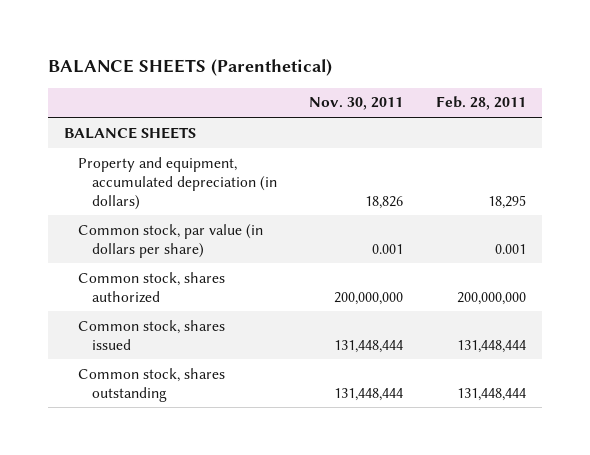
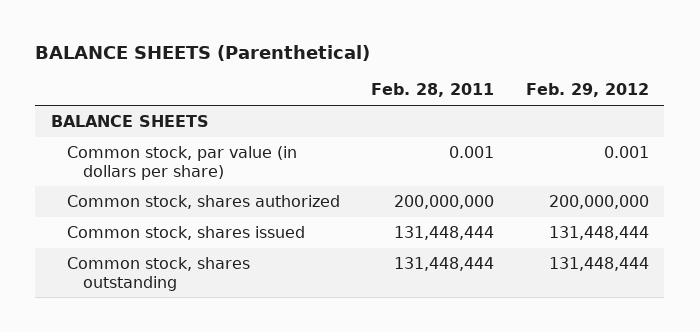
[309,97,404,111] Nov. 30, 2011 -> none
none -> [525,83,649,98] Feb. 29, 2012
[78,156,278,210] Property and equipment, accumulated depreciation (in dollars) -> none

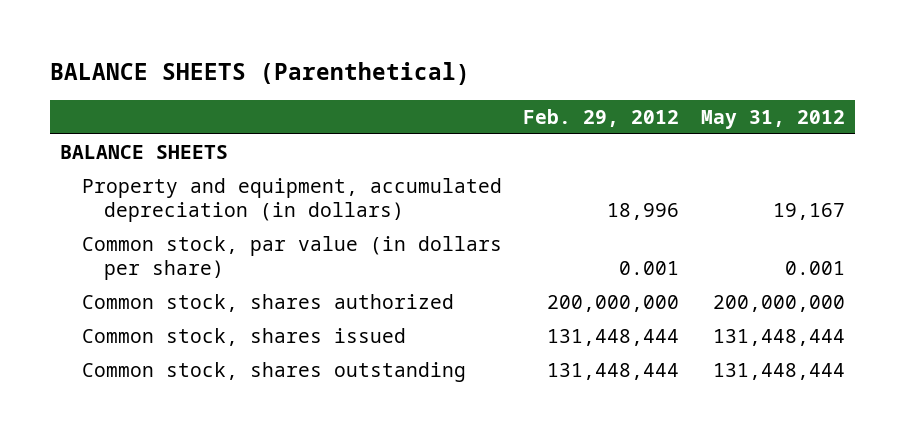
[371,83,495,98] Feb. 28, 2011 -> none
none -> [700,109,845,129] May 31, 2012
none -> [81,177,502,223] Property and equipment, accumulated depreciation (in dollars)

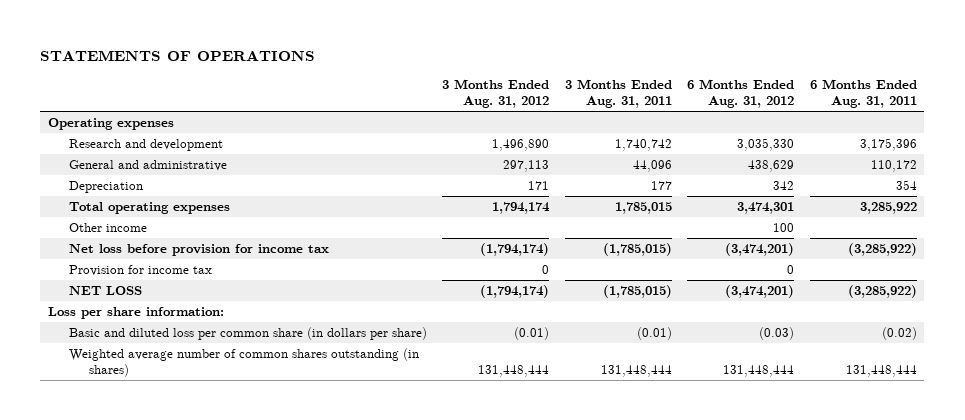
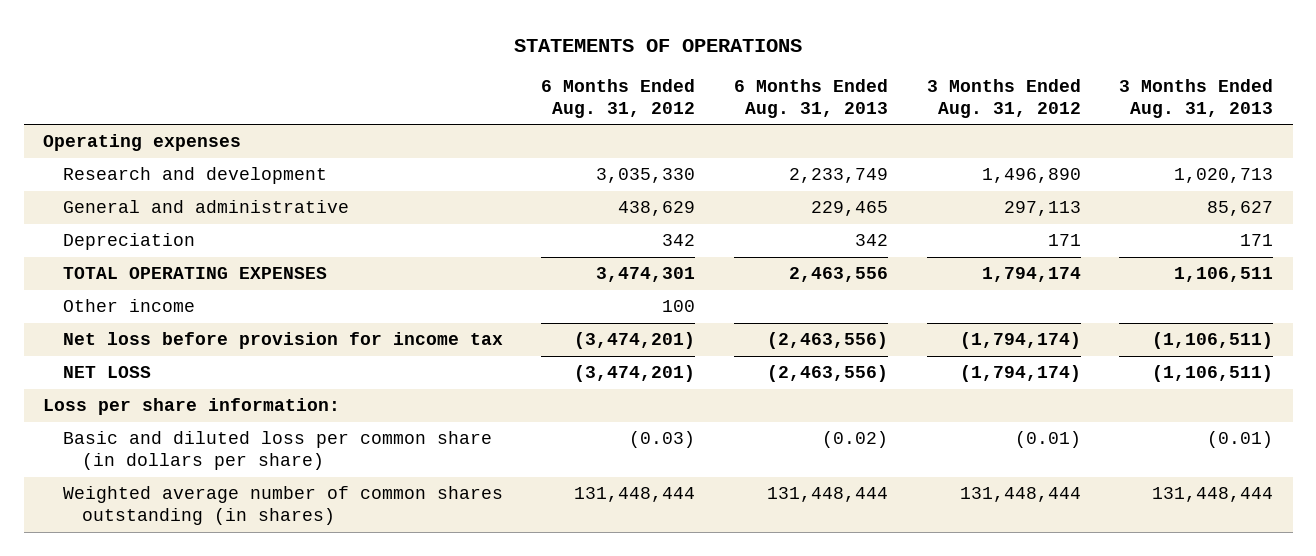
[564,78,672,109] 3 Months Ended Aug. 31, 2011 -> none
[809,78,917,109] 6 Months Ended Aug. 31, 2011 -> none
none -> [733,78,888,119] 6 Months Ended Aug. 31, 2013
none -> [1119,78,1274,119] 3 Months Ended Aug. 31, 2013
[68,201,230,214] Total operating expenses -> [62,267,327,280] TOTAL OPERATING EXPENSES
[68,264,212,276] Provision for income tax -> none

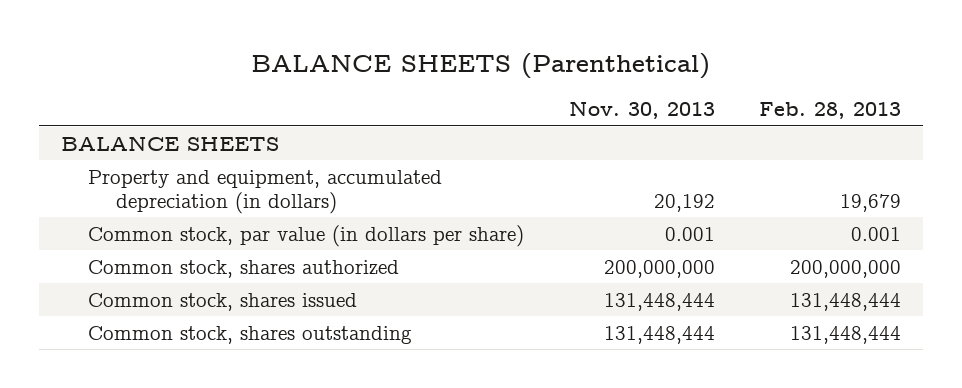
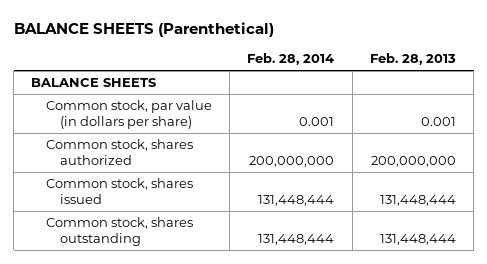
[568,101,715,120] Nov. 30, 2013 -> none
none -> [247,53,335,66] Feb. 28, 2014
[88,169,443,215] Property and equipment, accumulated depreciation (in dollars) -> none

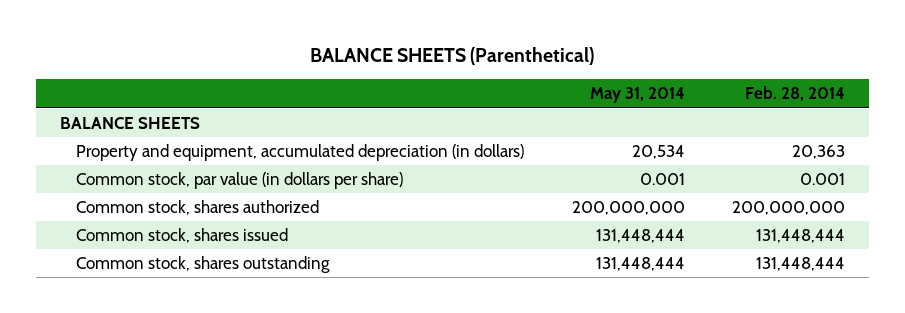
[369,53,456,66] Feb. 28, 2013 -> none
none -> [589,87,685,104] May 31, 2014
none -> [76,144,525,162] Property and equipment, accumulated depreciation (in dollars)

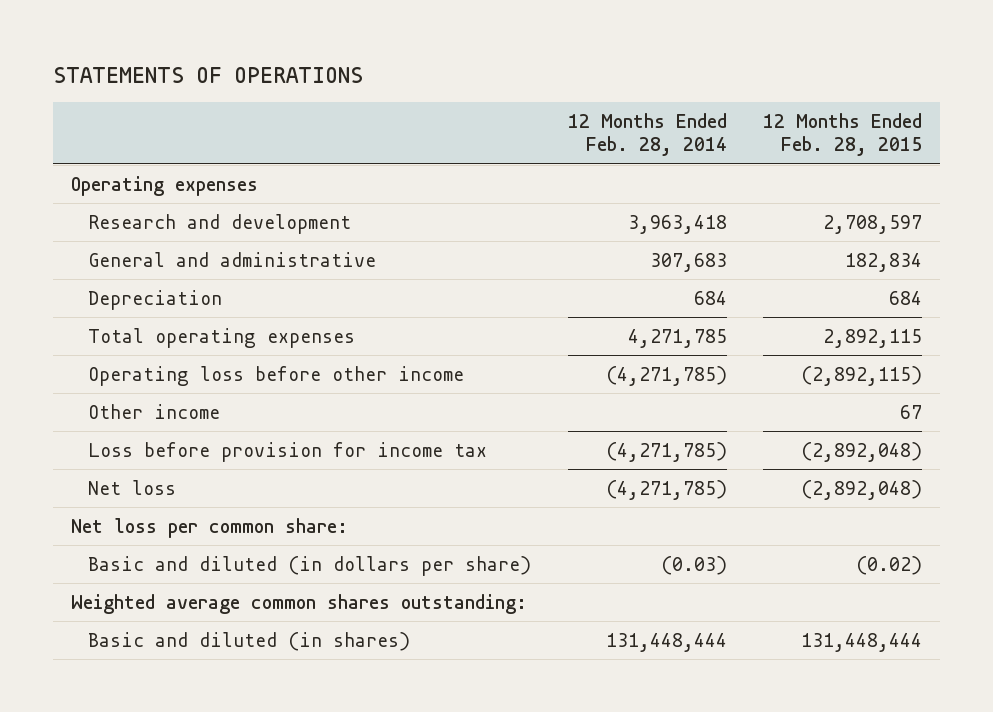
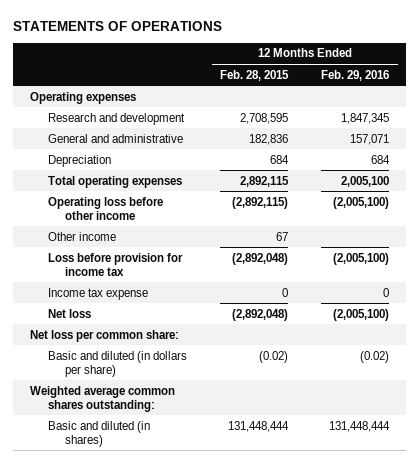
[567,112,727,157] 12 Months Ended Feb. 28, 2014 -> none
none -> [321,69,390,81] Feb. 29, 2016
[822,214,922,234] 2,708,597 -> [239,112,288,124] 2,708,595
[844,252,922,272] 182,834 -> [248,133,288,145] 182,836
none -> [47,287,148,300] Income tax expense

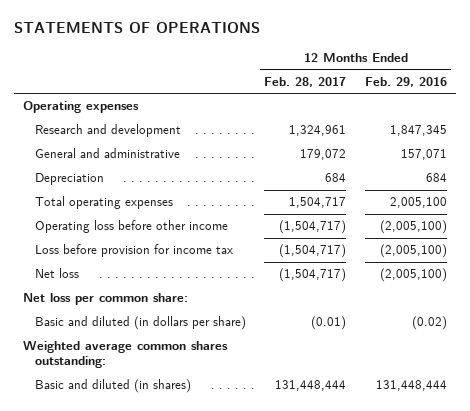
[219,69,289,81] Feb. 28, 2015 -> none
none -> [264,76,347,87] Feb. 28, 2017
[47,231,116,241] Other income -> none
[47,287,148,300] Income tax expense -> none

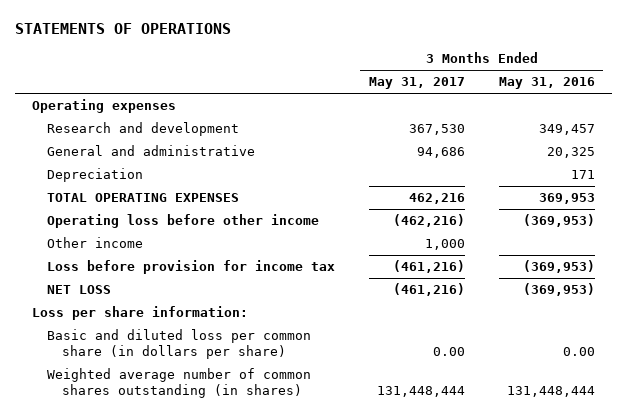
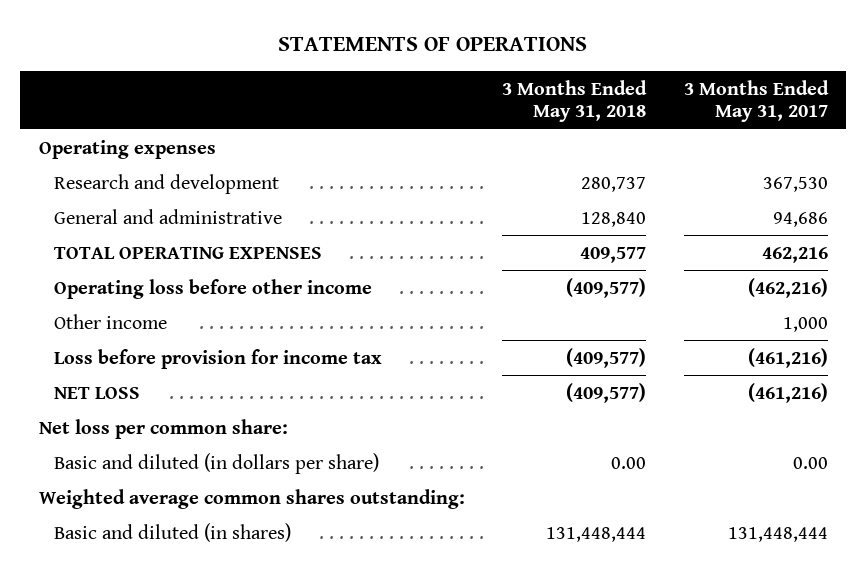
[498,77,595,90] May 31, 2016 -> none
none -> [502,79,648,123] 3 Months Ended May 31, 2018
[46,168,143,183] Depreciation -> none
[31,306,248,321] Loss per share information: -> [39,418,289,439] Net loss per common share:
[46,329,311,359] Basic and diluted loss per common share (in dollars per share) -> [53,452,379,474] Basic and diluted (in dollars per share)
none -> [39,488,466,509] Weighted average common shares outstanding:
[46,368,311,398] Weighted average number of common shares outstanding (in shares) -> [53,522,291,542] Basic and diluted (in shares)

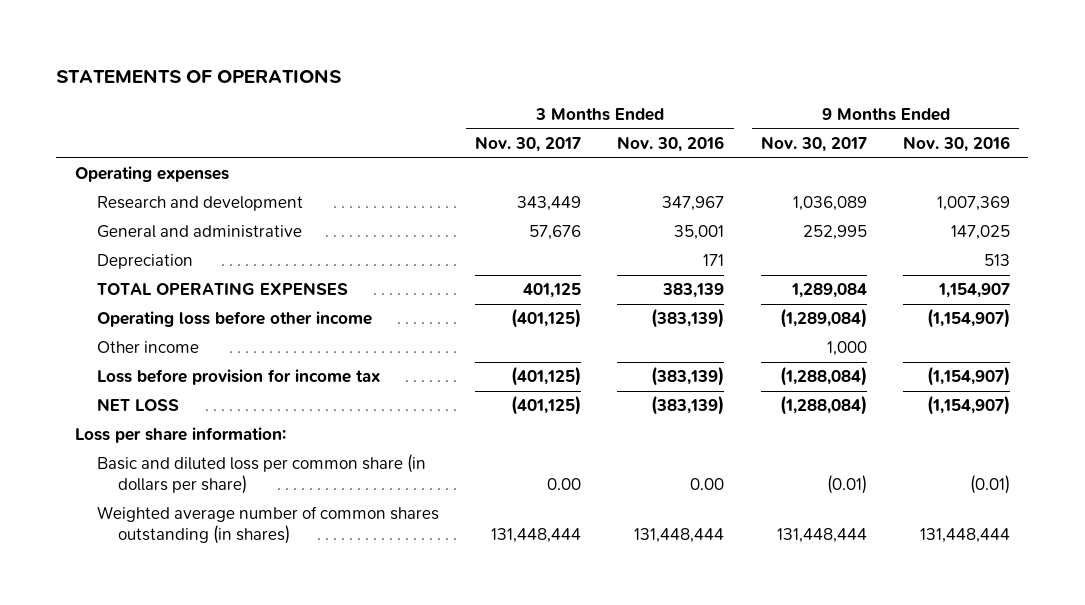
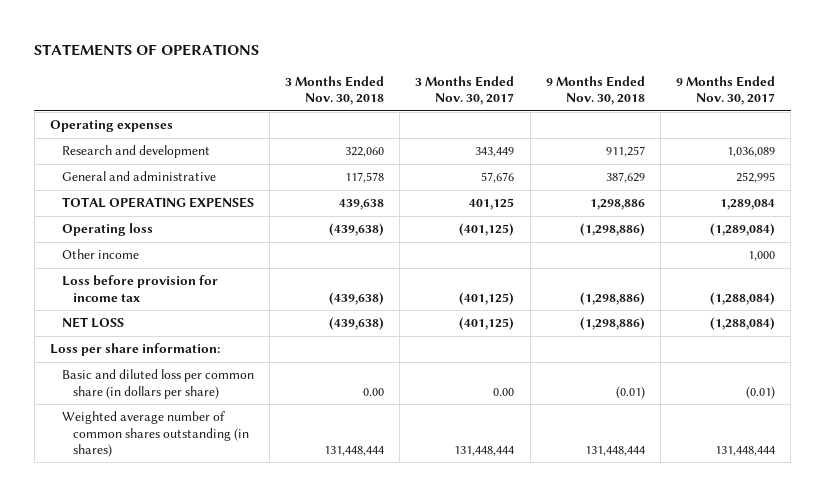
[617,135,725,152] Nov. 30, 2016 -> none
[903,135,1011,152] Nov. 30, 2016 -> none
none -> [285,76,385,106] 3 Months Ended Nov. 30, 2018
none -> [545,76,645,106] 9 Months Ended Nov. 30, 2018
[96,254,193,270] Depreciation -> none
[96,311,372,328] Operating loss before other income -> [61,223,153,237] Operating loss

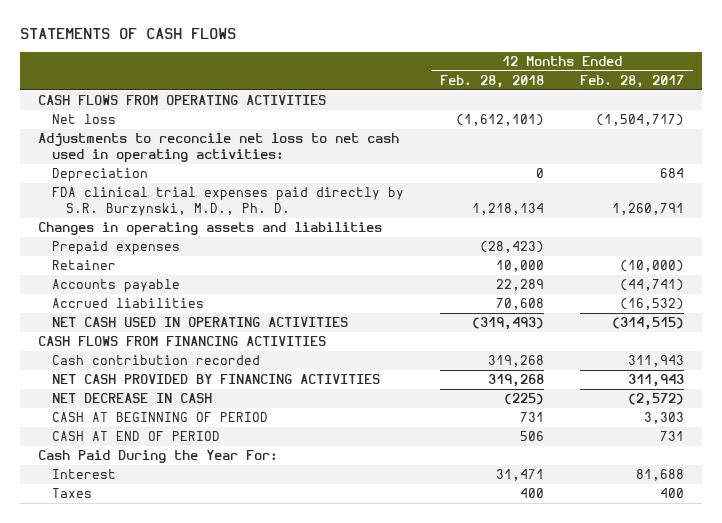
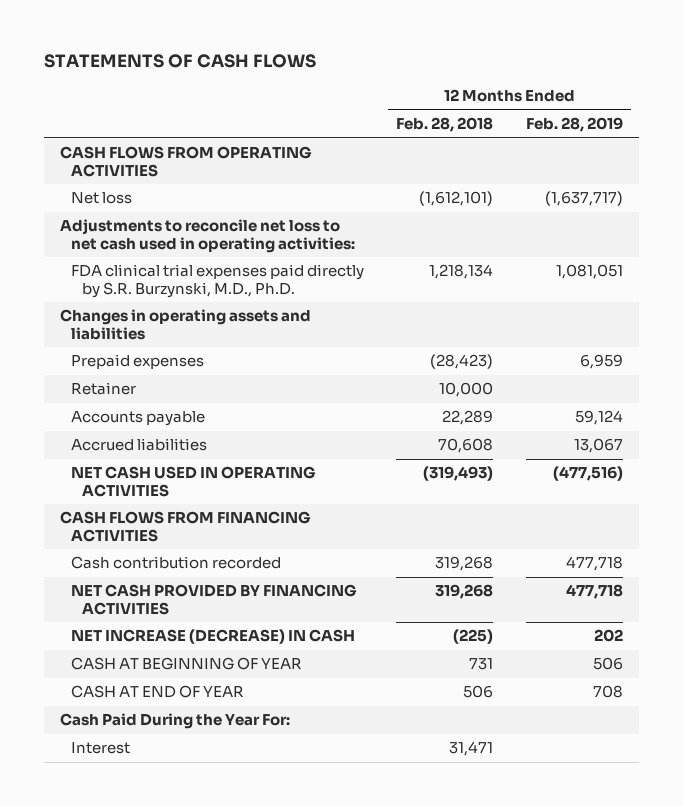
[579,74,684,88] Feb. 28, 2017 -> none
none -> [526,116,624,132] Feb. 28, 2019
[52,168,149,183] Depreciation -> none
[52,187,405,217] FDA clinical trial expenses paid directly by S.R. Burzynski, M.D., Ph. D. -> [70,264,364,298] FDA clinical trial expenses paid directly by S.R. Burzynski, M.D., Ph.D.
[52,393,213,404] NET DECREASE IN CASH -> [70,629,355,645] NET INCREASE (DECREASE) IN CASH
[52,412,269,423] CASH AT BEGINNING OF PERIOD -> [70,657,302,671] CASH AT BEGINNING OF YEAR
[52,431,221,442] CASH AT END OF PERIOD -> [70,685,244,699] CASH AT END OF YEAR
[52,488,93,499] Taxes -> none

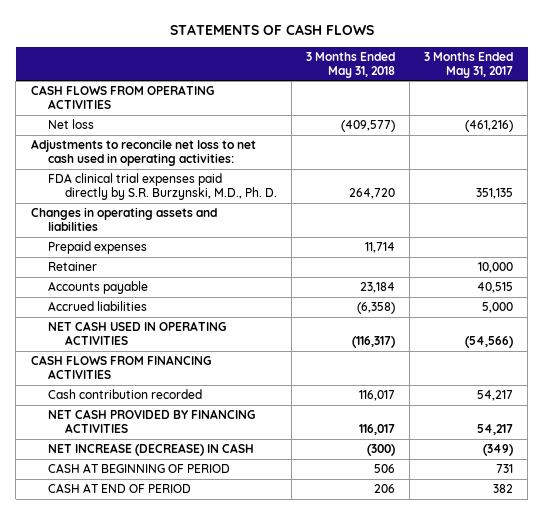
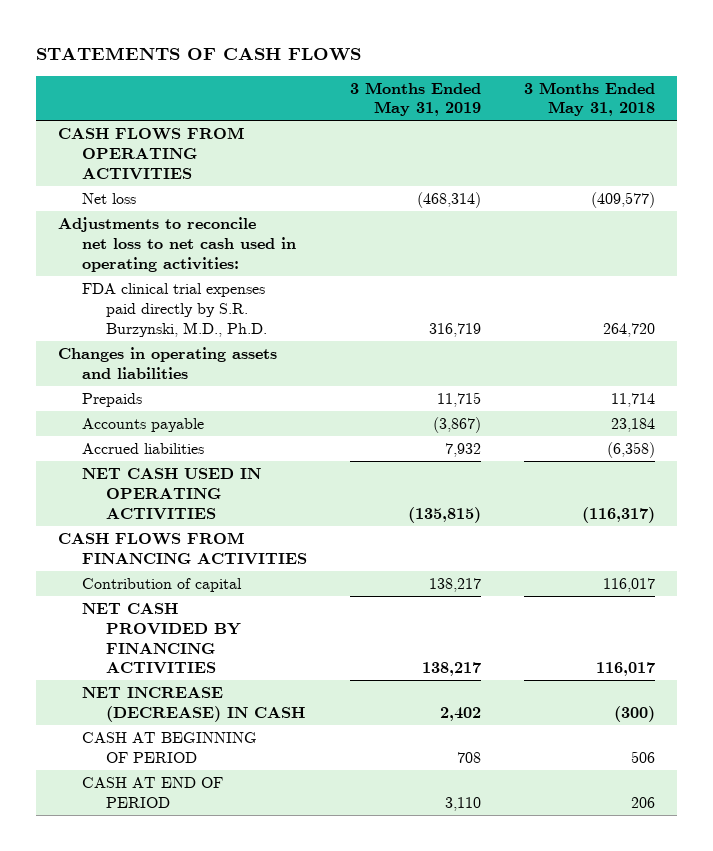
[424,51,514,78] 3 Months Ended May 31, 2017 -> none
none -> [350,81,482,117] 3 Months Ended May 31, 2019
[47,173,277,201] FDA clinical trial expenses paid directly by S.R. Burzynski, M.D., Ph. D. -> [82,282,268,337] FDA clinical trial expenses paid directly by S.R. Burzynski, M.D., Ph.D.
[47,262,97,272] Retainer -> none
[47,241,147,255] Prepaid expenses -> [82,392,143,407] Prepaids
[47,389,202,400] Cash contribution recorded -> [82,577,243,592] Contribution of capital

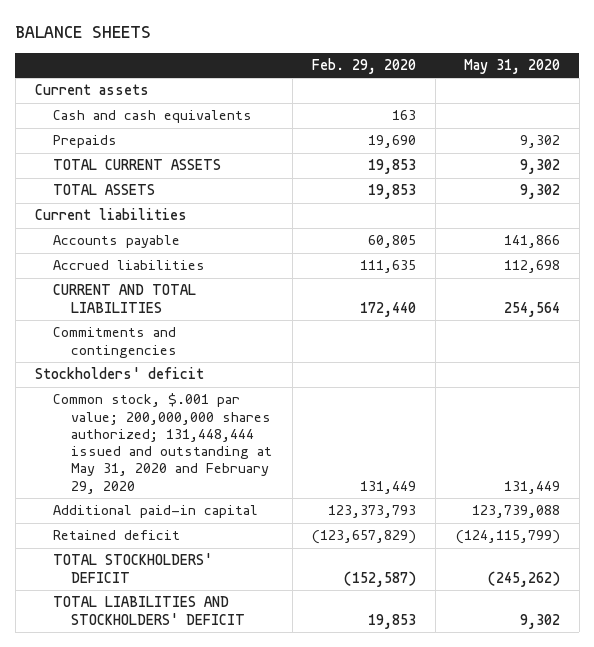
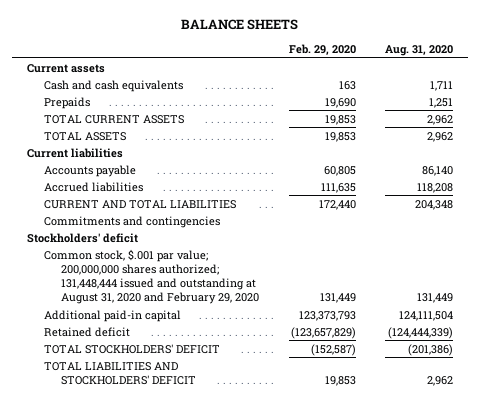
[463,59,560,75] May 31, 2020 -> none
none -> [385,45,454,57] Aug. 31, 2020
[53,393,273,494] Common stock, $.001 par value; 200,000,000 shares authorized; 131,448,444 issued and outstanding at May 31, 2020 and February 29, 2020 -> [44,248,260,304] Common stock, $.001 par value; 200,000,000 shares authorized; 131,448,444 issued and outstanding at August 31, 2020 and February 29, 2020

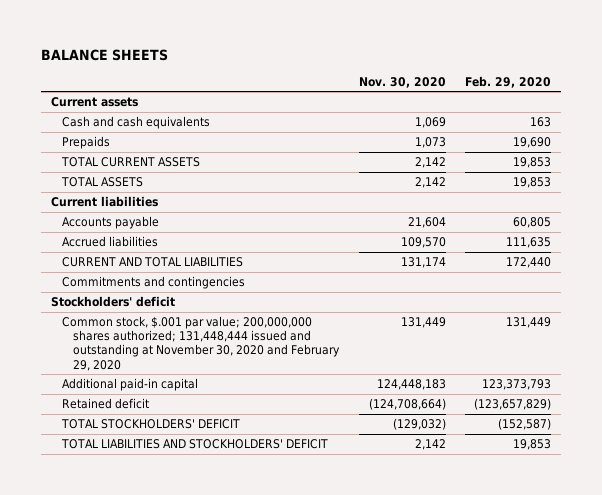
[385,45,454,57] Aug. 31, 2020 -> none
none -> [358,76,446,88] Nov. 30, 2020
[44,248,260,304] Common stock, $.001 par value; 200,000,000 shares authorized; 131,448,444 issued and outstanding at August 31, 2020 and February 29, 2020 -> [61,316,341,371] Common stock, $.001 par value; 200,000,000 shares authorized; 131,448,444 issued and outstanding at November 30, 2020 and February 29, 2020

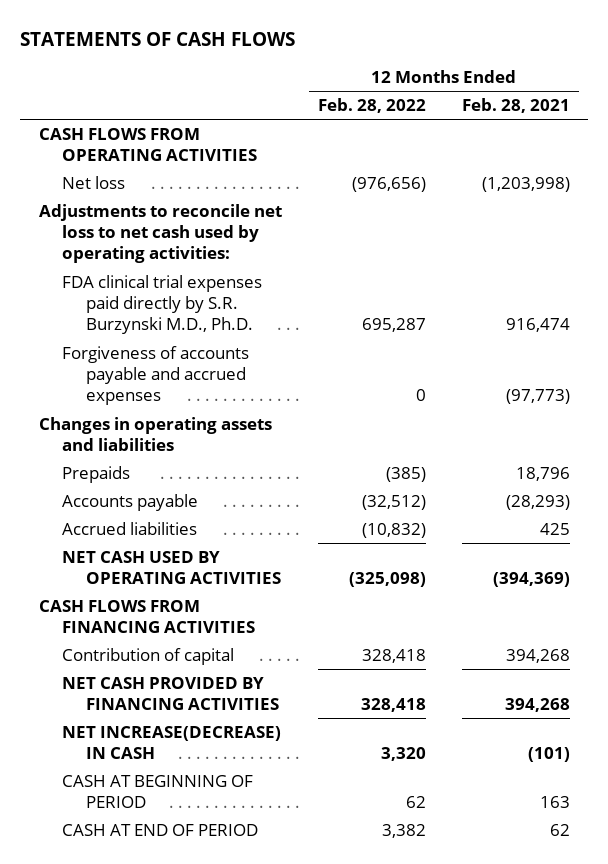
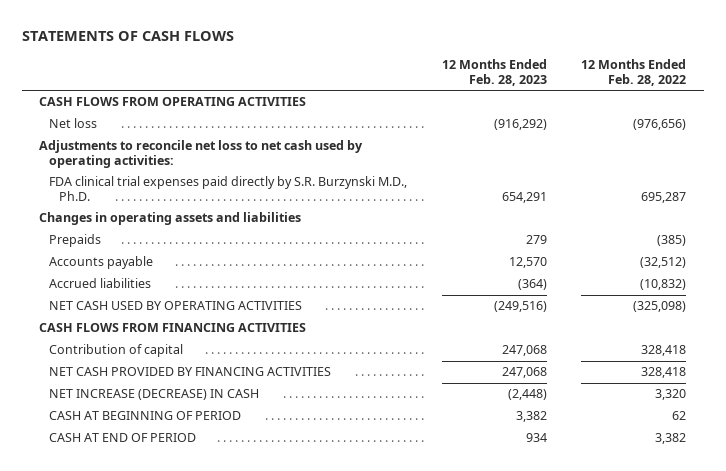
[461,98,570,114] Feb. 28, 2021 -> none
none -> [441,59,547,86] 12 Months Ended Feb. 28, 2023
[62,346,250,406] Forgiveness of accounts payable and accrued expenses -> none
[62,726,282,760] NET INCREASE(DECREASE) IN CASH -> [49,389,260,401] NET INCREASE (DECREASE) IN CASH

